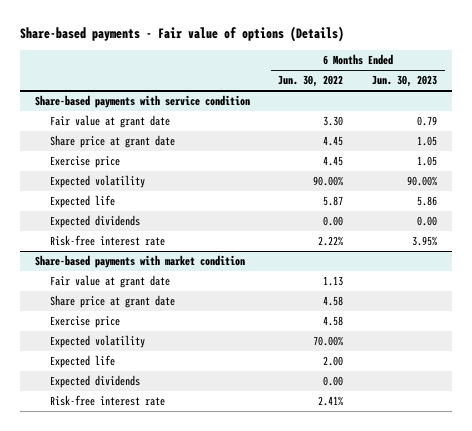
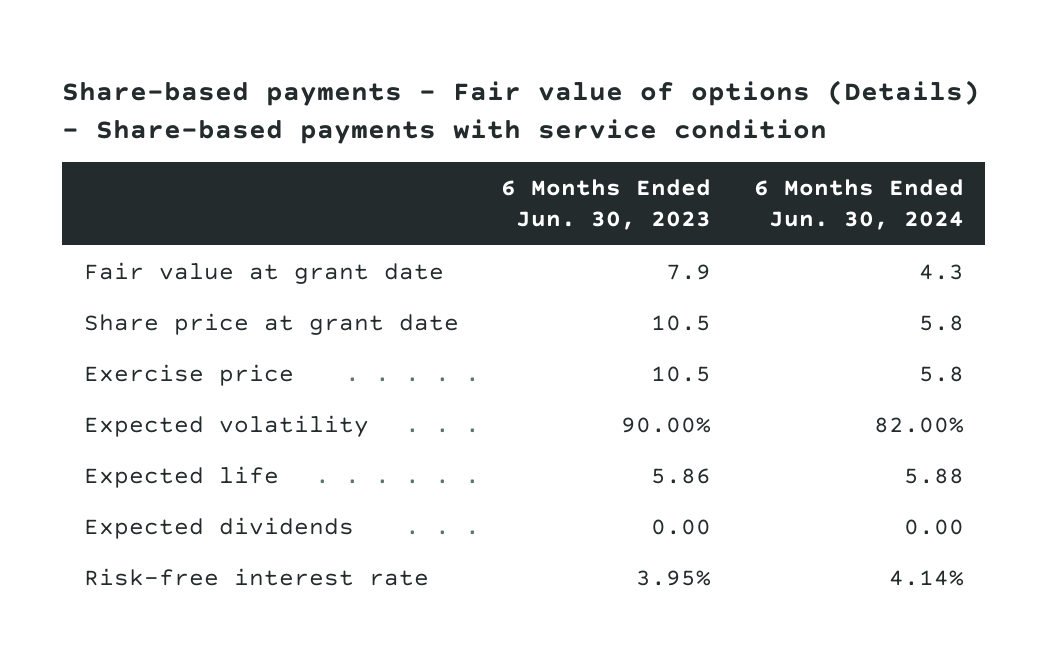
[20,26,345,43] Share-based payments - Fair value of options (Details) -> [62,80,981,144] Share-based payments - Fair value of options (Details) - Share-based payments with service condition
[278,75,344,88] Jun. 30, 2022 -> none
none -> [753,178,964,231] 6 Months Ended Jun. 30, 2024
[34,95,250,109] Share-based payments with service condition -> none
[417,116,438,127] 0.79 -> [666,263,712,280] 7.9
[417,136,438,147] 1.05 -> [651,314,712,331] 10.5
[417,156,438,167] 1.05 -> [651,365,712,382] 10.5
[34,255,245,269] Share-based payments with market condition -> none
[50,275,171,289] Fair value at grant date -> none
[50,295,176,309] Share price at grant date -> none
[50,316,121,329] Exercise price -> none
[50,335,146,349] Expected volatility -> none
[50,355,116,369] Expected life -> none
[50,375,141,389] Expected dividends -> none
[50,395,166,407] Risk-free interest rate -> none

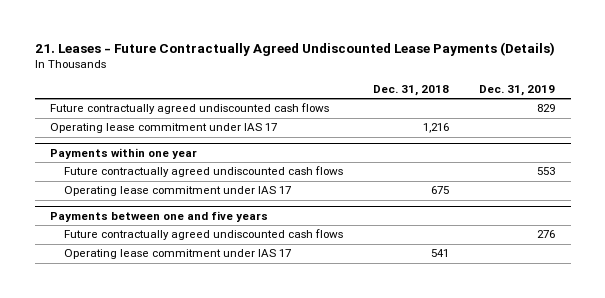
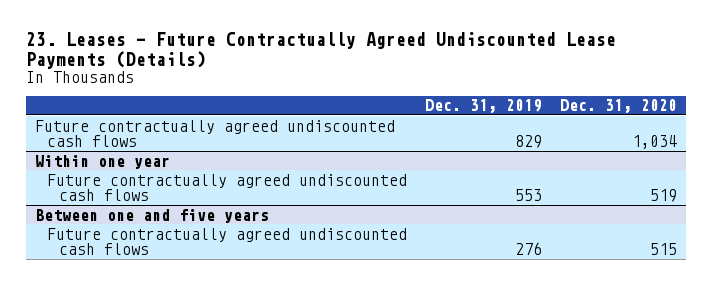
[34,41,555,56] 21. Leases - Future Contractually Agreed Undiscounted Lease Payments (Details) -> [25,31,616,69] 23. Leases - Future Contractually Agreed Undiscounted Lease Payments (Details)
[373,85,450,97] Dec. 31, 2018 -> none
none -> [559,99,677,114] Dec. 31, 2020
[49,123,277,134] Operating lease commitment under IAS 17 -> none
[49,148,197,160] Payments within one year -> [34,154,170,169] Within one year
[64,186,292,197] Operating lease commitment under IAS 17 -> none
[49,211,268,223] Payments between one and five years -> [34,208,269,223] Between one and five years
[64,249,292,260] Operating lease commitment under IAS 17 -> none

